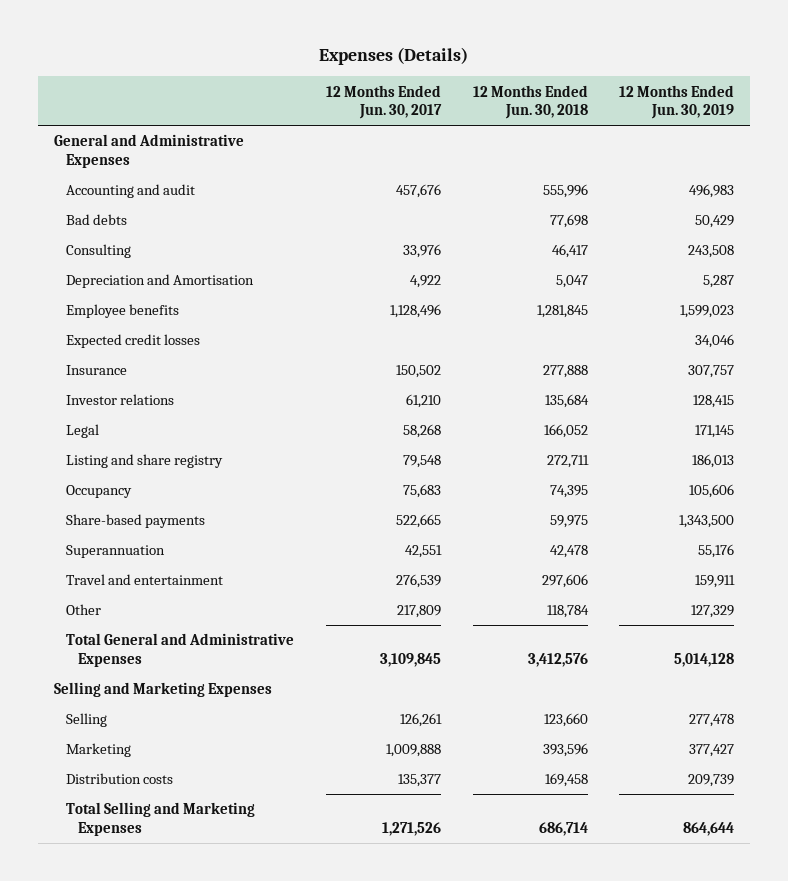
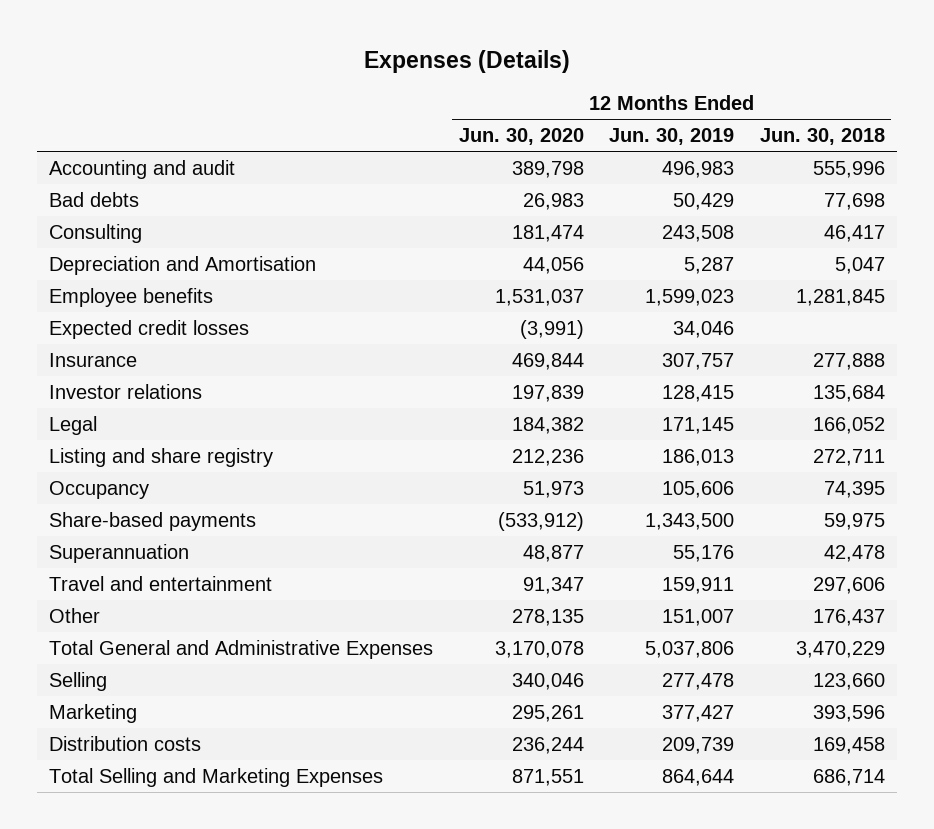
[325,84,442,120] 12 Months Ended Jun. 30, 2017 -> none
none -> [458,128,584,146] Jun. 30, 2020
[53,134,244,168] General and Administrative Expenses -> none
[53,682,272,698] Selling and Marketing Expenses -> none
[546,605,589,619] 118,784 -> [812,608,885,626] 176,437
[691,605,735,619] 127,329 -> [662,608,735,626] 151,007
[527,652,588,667] 3,412,576 -> [795,640,885,658] 3,470,229
[674,652,735,667] 5,014,128 -> [645,640,735,658] 5,037,806

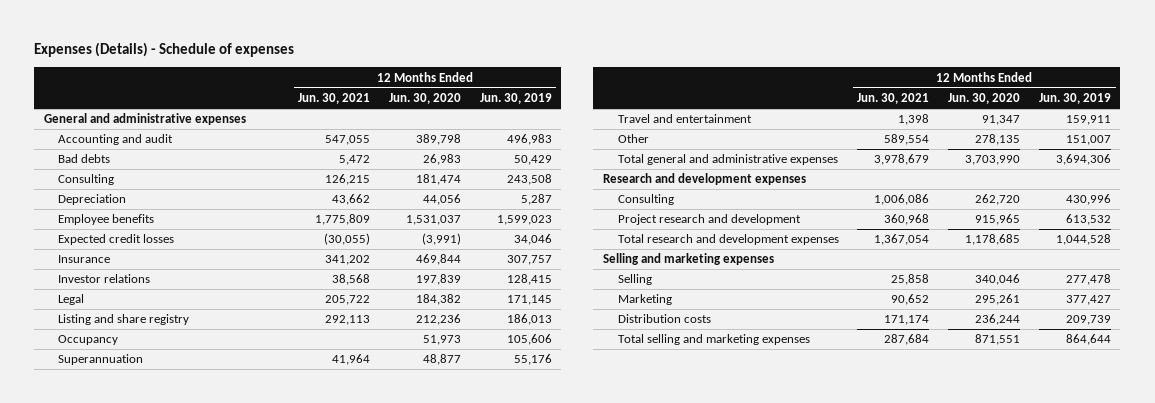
[364,49,571,73] Expenses (Details) -> [34,42,295,58] Expenses (Details) - Schedule of expenses
[759,128,885,146] Jun. 30, 2018 -> none
none -> [298,93,371,105] Jun. 30, 2021
none -> [43,113,246,126] General and administrative expenses
[49,255,317,275] Depreciation and Amortisation -> [58,194,127,206] Depreciation
[49,511,257,531] Share-based payments -> none
[49,639,434,659] Total General and Administrative Expenses -> [617,154,838,166] Total general and administrative expenses
[494,640,584,658] 3,170,078 -> [965,155,1021,166] 3,703,990
[645,640,735,658] 5,037,806 -> [1056,154,1112,166] 3,694,306
none -> [602,173,806,186] Research and development expenses
none -> [617,194,674,206] Consulting
none -> [617,214,801,226] Project research and development
none -> [617,234,839,246] Total research and development expenses
none -> [602,253,774,266] Selling and marketing expenses
[49,767,384,787] Total Selling and Marketing Expenses -> [617,334,810,346] Total selling and marketing expenses

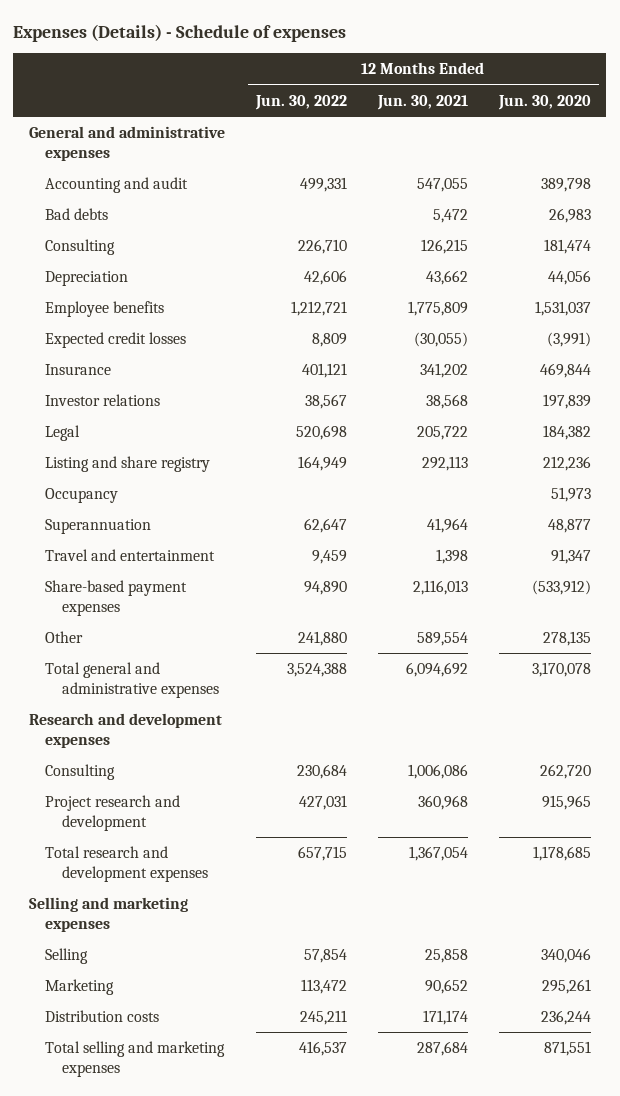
[479,93,552,105] Jun. 30, 2019 -> none
none -> [254,94,347,110] Jun. 30, 2022
none -> [45,580,188,616] Share-based payment expenses
[874,154,930,166] 3,978,679 -> [405,662,468,678] 6,094,692
[965,155,1021,166] 3,703,990 -> [531,662,591,678] 3,170,078

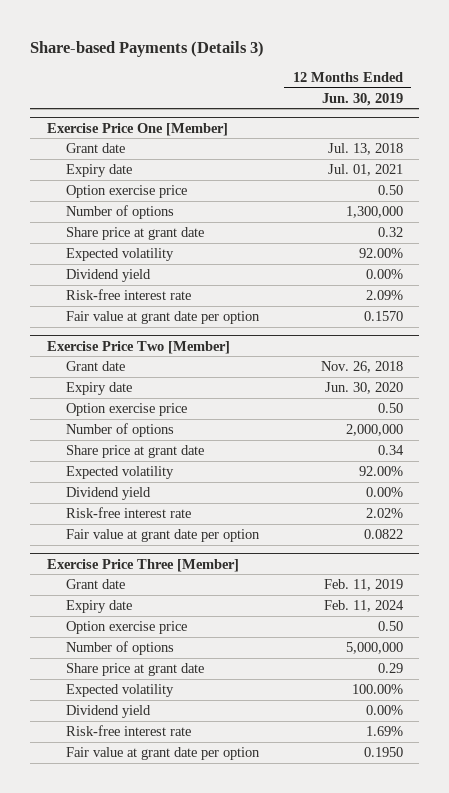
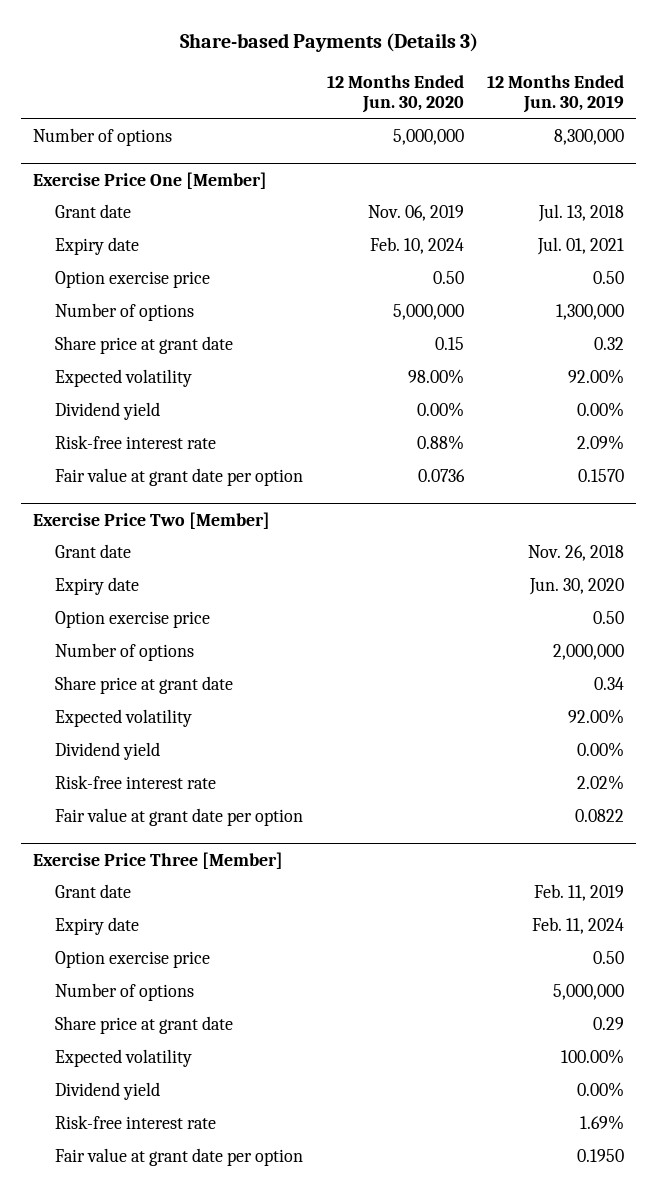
none -> [326,74,464,114] 12 Months Ended Jun. 30, 2020
none -> [32,128,172,147] Number of options

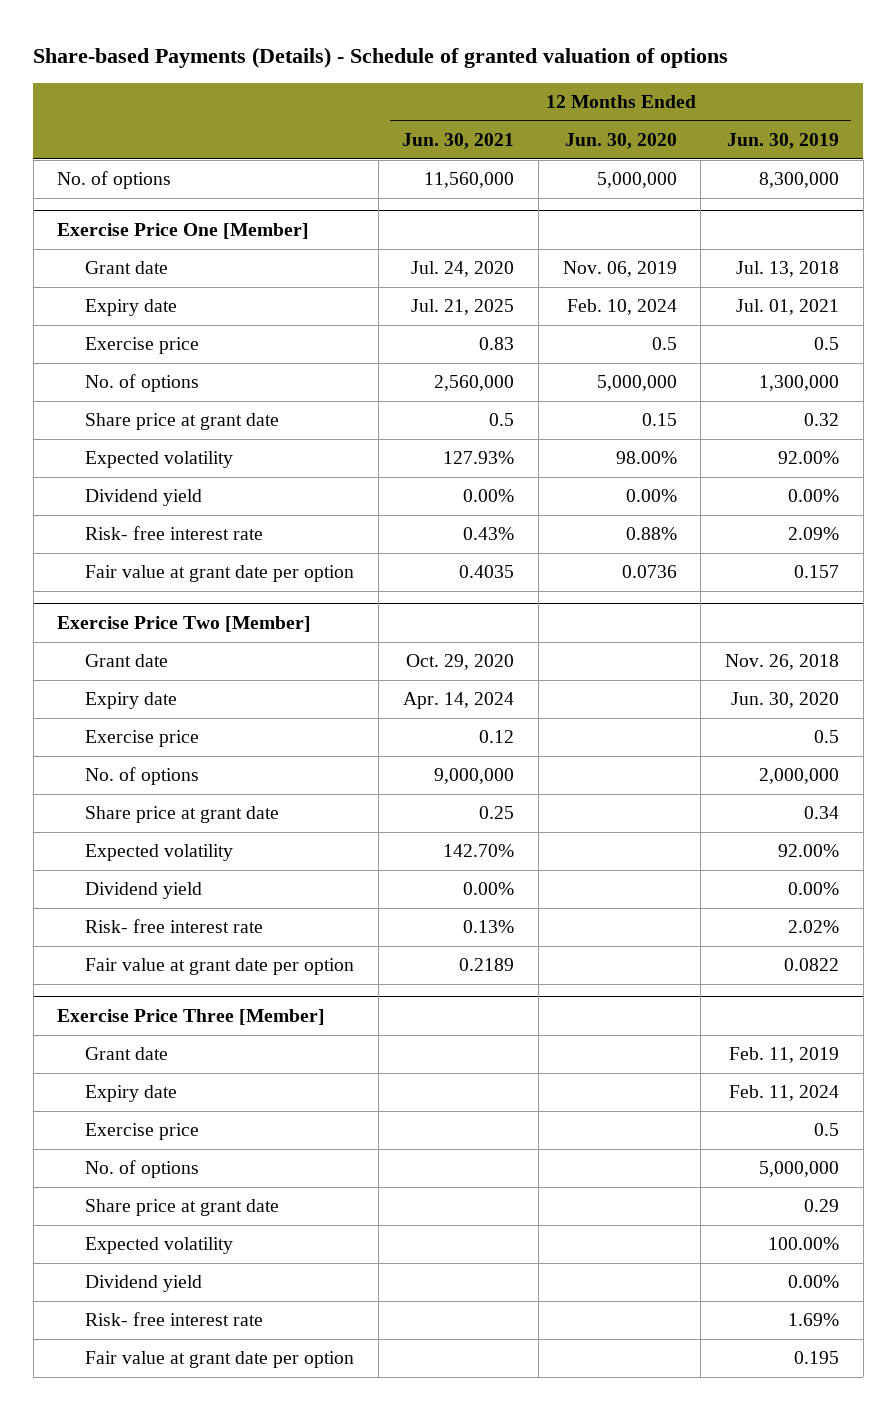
[179,32,478,52] Share-based Payments (Details 3) -> [33,47,729,69] Share-based Payments (Details) - Schedule of granted valuation of options
none -> [402,133,515,150] Jun. 30, 2021
[32,128,172,147] Number of options -> [57,171,172,190] No. of options
[55,271,211,289] Option exercise price -> [85,337,200,355] Exercise price
[432,271,464,285] 0.50 -> [651,337,677,351] 0.5
[593,271,625,285] 0.50 -> [813,337,839,351] 0.5
[55,303,195,322] Number of options -> [85,374,200,393] No. of options
[55,435,217,450] Risk-free interest rate -> [85,526,264,541] Risk- free interest rate
[578,469,625,483] 0.1570 -> [793,565,839,579] 0.157
[55,611,211,629] Option exercise price -> [85,730,200,748] Exercise price
[593,611,625,625] 0.50 -> [813,730,839,744] 0.5
[55,643,195,662] Number of options -> [85,767,200,786] No. of options
[55,775,217,790] Risk-free interest rate -> [85,919,264,934] Risk- free interest rate
[55,951,211,969] Option exercise price -> [85,1123,200,1141] Exercise price
[593,951,625,965] 0.50 -> [813,1123,839,1137] 0.5
[55,983,195,1002] Number of options -> [85,1160,200,1179] No. of options
[55,1115,217,1130] Risk-free interest rate -> [85,1312,264,1327] Risk- free interest rate
[577,1149,625,1163] 0.1950 -> [793,1351,839,1365] 0.195

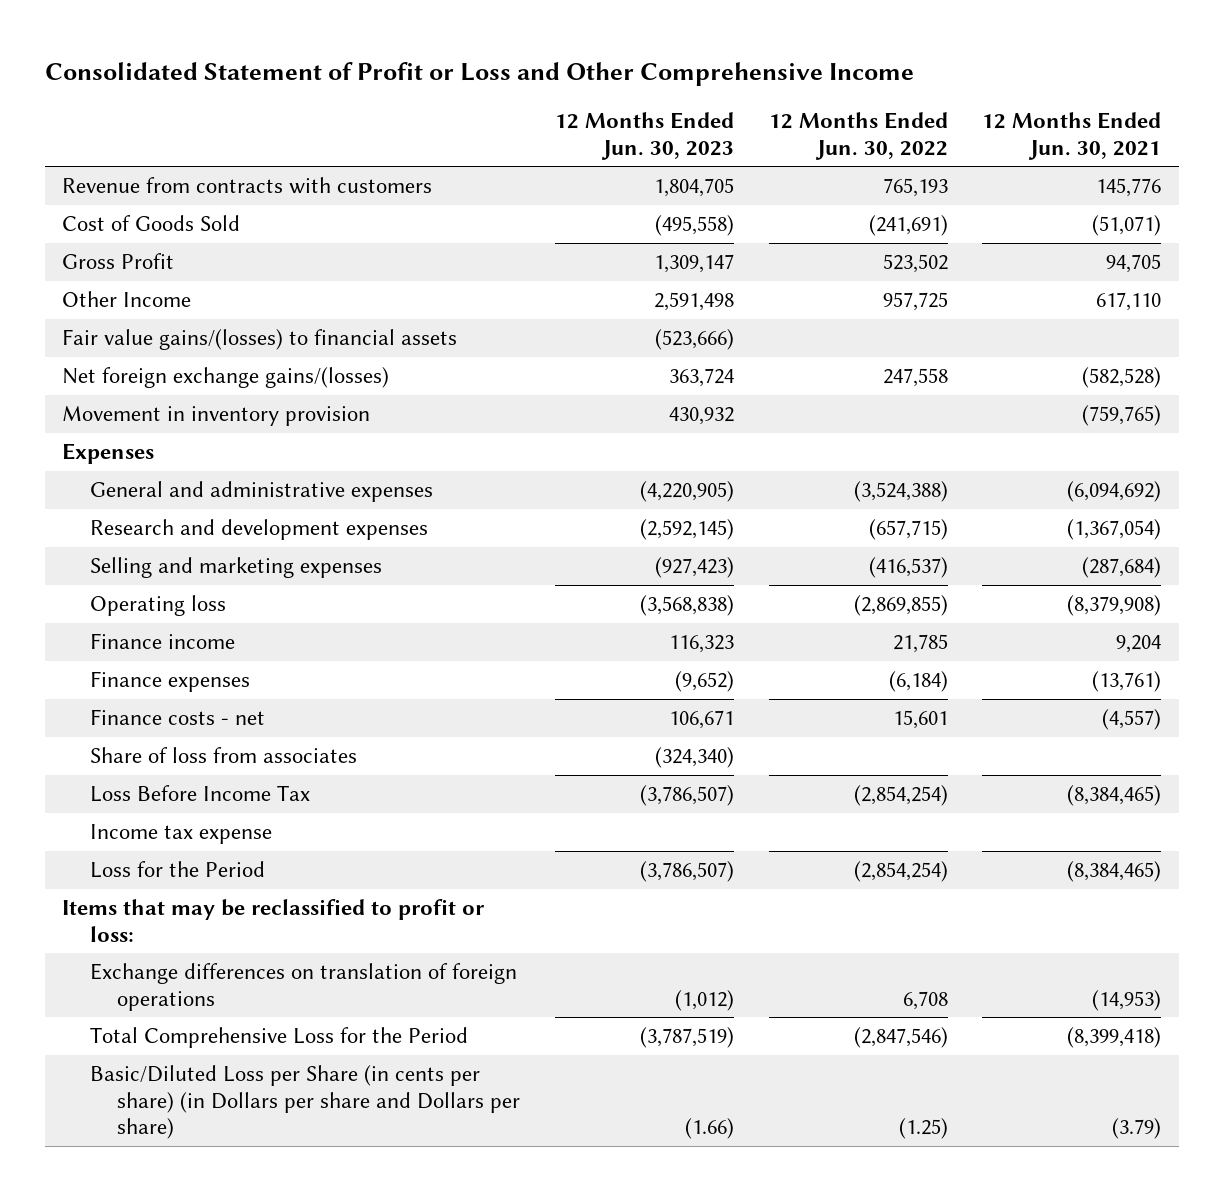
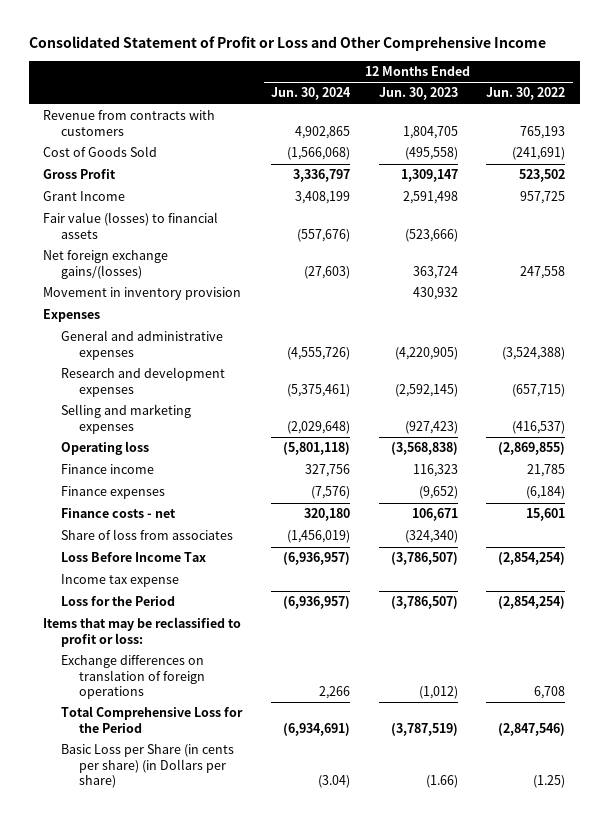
[982,112,1162,160] 12 Months Ended Jun. 30, 2021 -> none
none -> [270,87,351,101] Jun. 30, 2024
[62,291,192,308] Other Income -> [43,191,126,202] Grant Income
[62,329,458,351] Fair value gains/(losses) to financial assets -> [43,212,219,239] Fair value (losses) to financial assets
[89,1065,521,1140] Basic/Diluted Loss per Share (in cents per share) (in Dollars per share and Dollars per share) -> [61,744,235,789] Basic Loss per Share (in cents per share) (in Dollars per share)

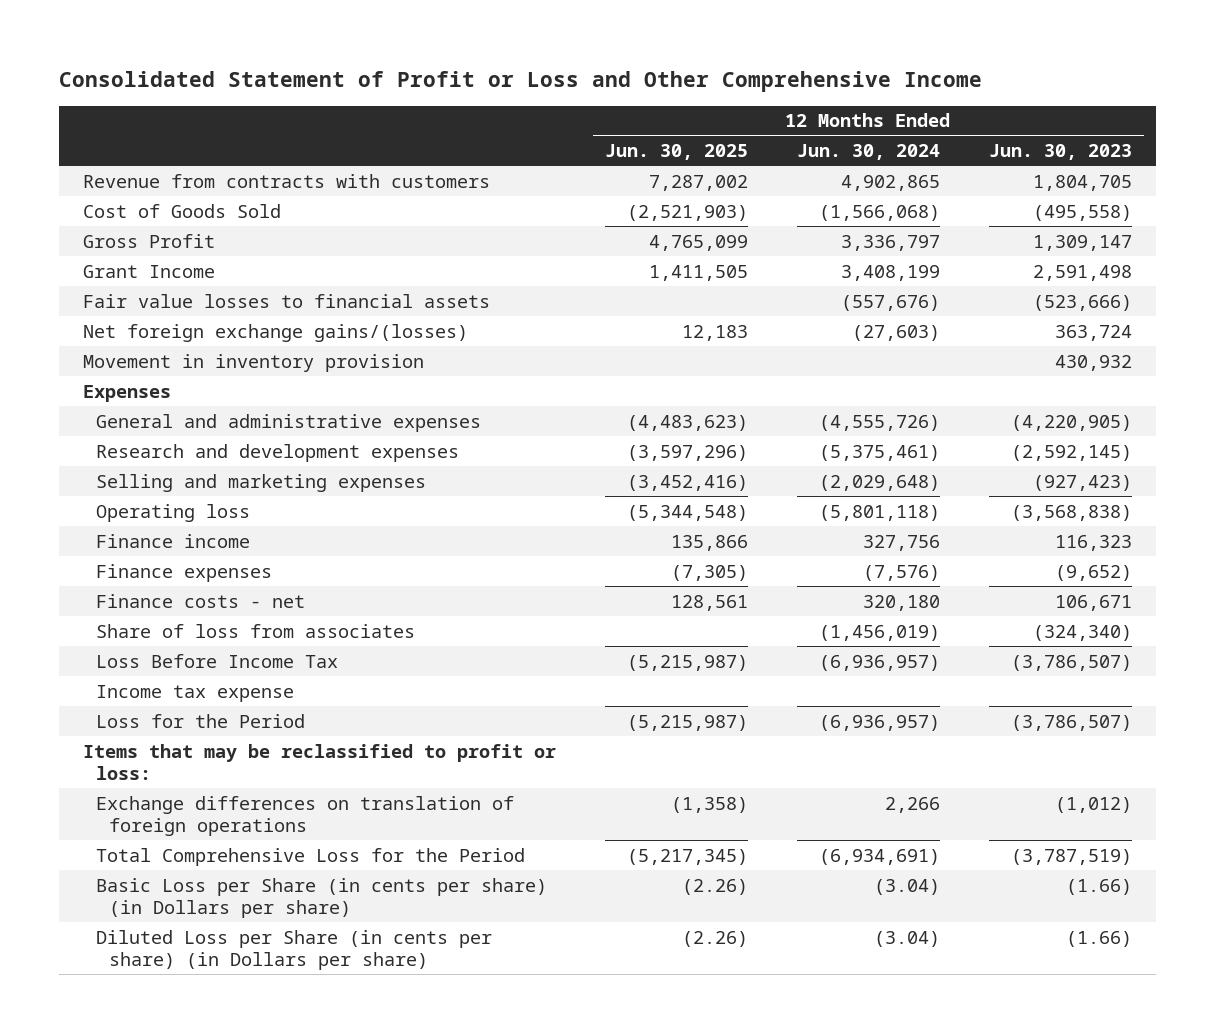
[486,87,566,101] Jun. 30, 2022 -> none
none -> [605,143,749,160] Jun. 30, 2025
[43,212,219,239] Fair value (losses) to financial assets -> [83,293,491,308] Fair value losses to financial assets
none -> [95,929,492,971] Diluted Loss per Share (in cents per share) (in Dollars per share)

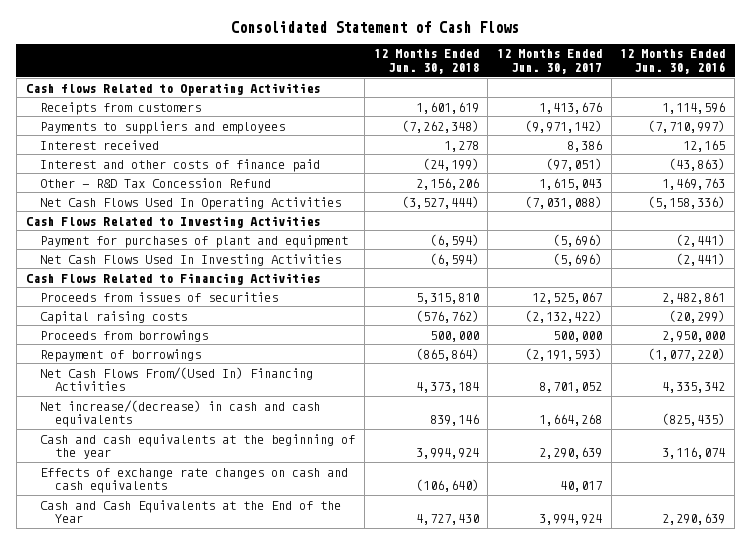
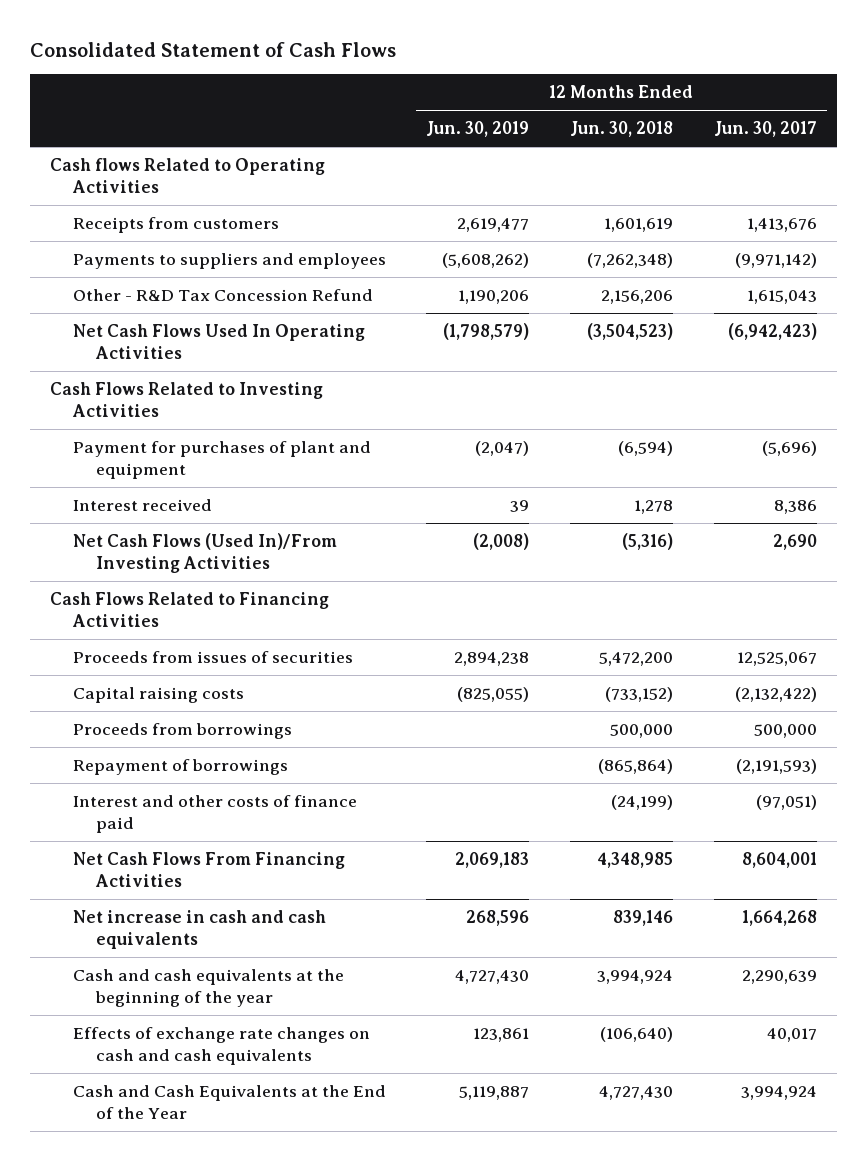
[620,49,726,75] 12 Months Ended Jun. 30, 2016 -> none
none -> [426,121,530,138] Jun. 30, 2019
[401,195,479,209] (3,527,444) -> [586,323,673,341] (3,504,523)
[524,195,602,209] (7,031,088) -> [727,323,817,341] (6,942,423)
[40,139,160,150] Interest received -> [72,499,212,512] Interest received
[40,253,342,266] Net Cash Flows Used In Investing Activities -> [72,533,337,574] Net Cash Flows (Used In)/From Investing Activities
[429,252,479,266] (6,594) -> [621,533,673,551] (5,316)
[552,252,602,266] (5,696) -> [772,534,817,551] 2,690
[415,292,479,304] 5,315,810 -> [598,652,673,667] 5,472,200
[415,309,479,323] (576,762) -> [604,687,673,703] (733,152)
[40,158,321,172] Interest and other costs of finance paid -> [72,795,357,834] Interest and other costs of finance paid
[40,366,314,392] Net Cash Flows From/(Used In) Financing Activities -> [72,852,345,888] Net Cash Flows From Financing Activities
[415,382,479,394] 4,373,184 -> [596,852,673,869] 4,348,985
[538,382,602,394] 8,701,052 -> [741,852,817,869] 8,604,001
[40,399,321,428] Net increase/(decrease) in cash and cash equivalents -> [72,910,326,950] Net increase in cash and cash equivalents

